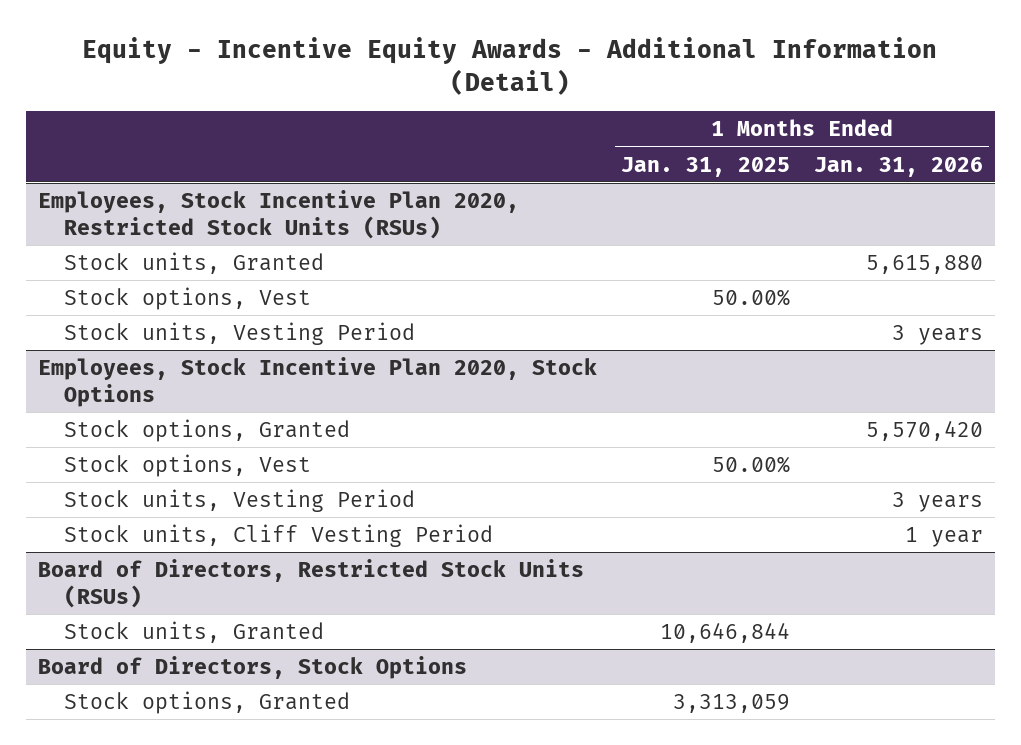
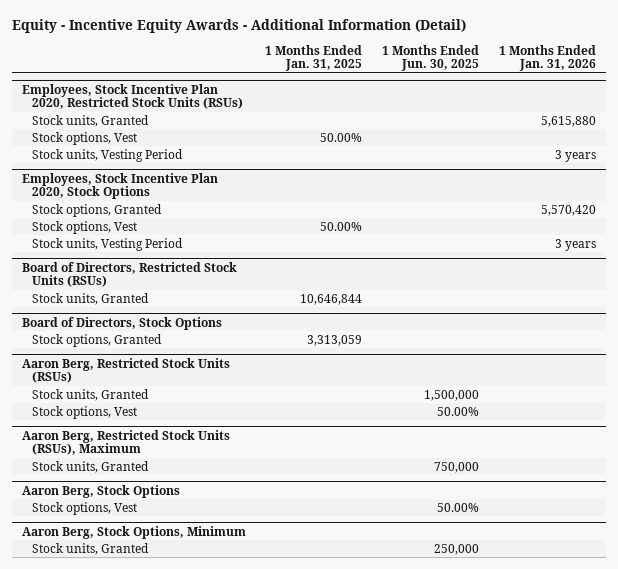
none -> [382,44,480,72] 1 Months Ended Jun. 30, 2025
[63,523,493,547] Stock units, Cliff Vesting Period -> none
none -> [21,357,230,384] Aaron Berg, Restricted Stock Units (RSUs)
none -> [32,388,150,401] Stock units, Granted
none -> [32,405,138,419] Stock options, Vest
none -> [21,429,230,456] Aaron Berg, Restricted Stock Units (RSUs), Maximum
none -> [32,460,150,473] Stock units, Granted
none -> [21,484,180,498] Aaron Berg, Stock Options
none -> [32,501,138,515] Stock options, Vest
none -> [21,525,246,539] Aaron Berg, Stock Options, Minimum
none -> [32,542,150,555] Stock units, Granted

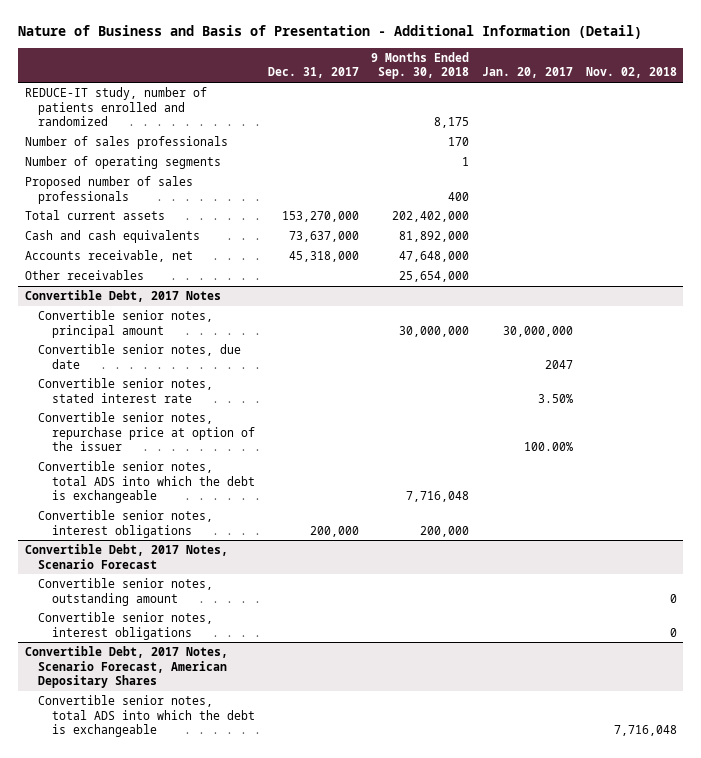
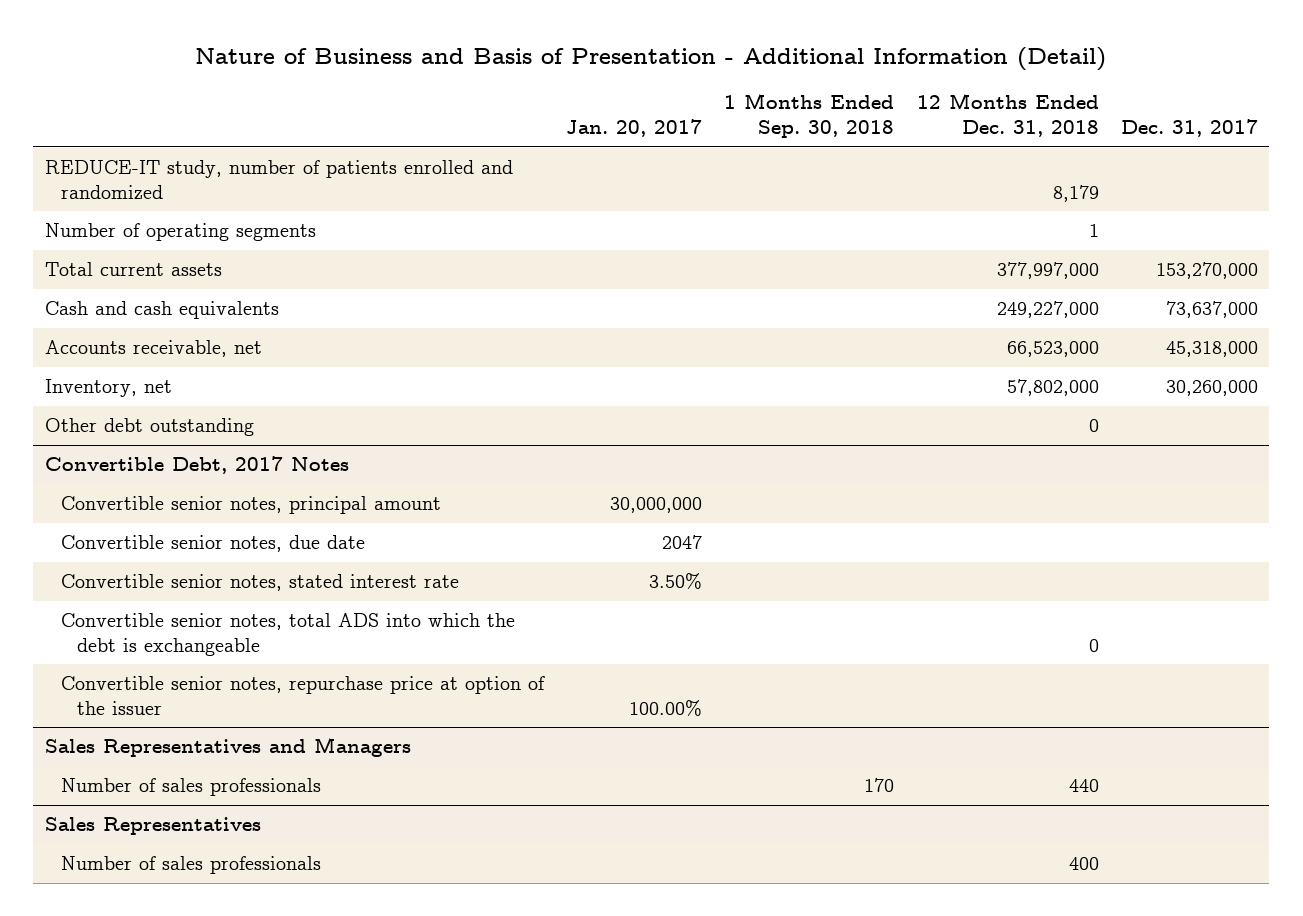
[371,51,470,80] 9 Months Ended Sep. 30, 2018 -> none
[585,67,677,79] Nov. 02, 2018 -> none
none -> [724,93,895,138] 1 Months Ended Sep. 30, 2018
none -> [916,93,1099,137] 12 Months Ended Dec. 31, 2018
[24,136,228,150] Number of sales professionals -> none
[24,176,193,204] Proposed number of sales professionals -> none
[24,270,144,281] Other receivables -> none
none -> [44,379,172,398] Inventory, net
none -> [44,418,254,437] Other debt outstanding
[38,510,214,538] Convertible senior notes, interest obligations -> none
[24,544,228,569] Convertible Debt, 2017 Notes, Scenario Forecast -> none
[38,578,214,606] Convertible senior notes, outstanding amount -> none
[38,612,214,640] Convertible senior notes, interest obligations -> none
[24,646,228,689] Convertible Debt, 2017 Notes, Scenario Forecast, American Depositary Shares -> none
[38,695,255,738] Convertible senior notes, total ADS into which the debt is exchangeable -> none
[38,412,255,452] Convertible senior notes, repurchase price at option of the issuer -> [60,676,545,715] Convertible senior notes, repurchase price at option of the issuer
none -> [44,737,411,758] Sales Representatives and Managers
none -> [60,778,321,797] Number of sales professionals
none -> [44,817,261,836] Sales Representatives
none -> [60,856,321,875] Number of sales professionals

